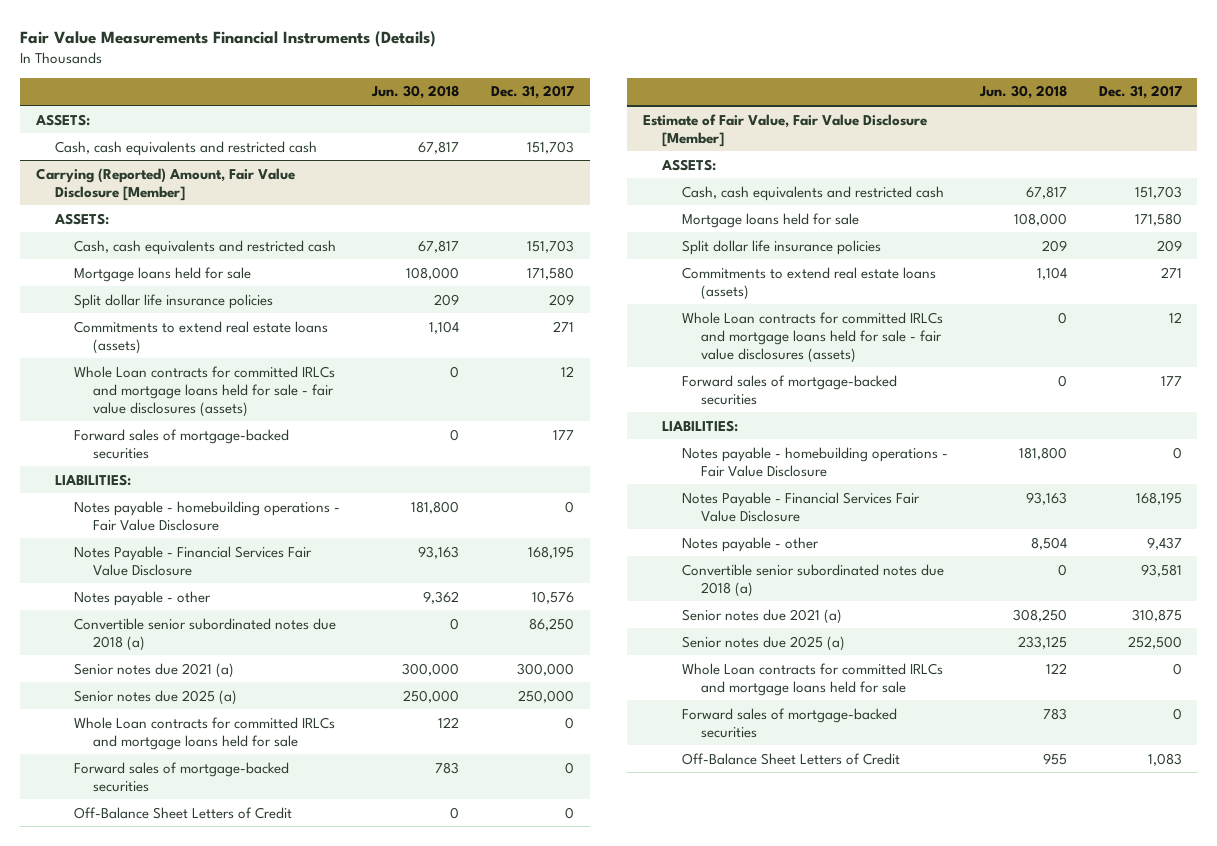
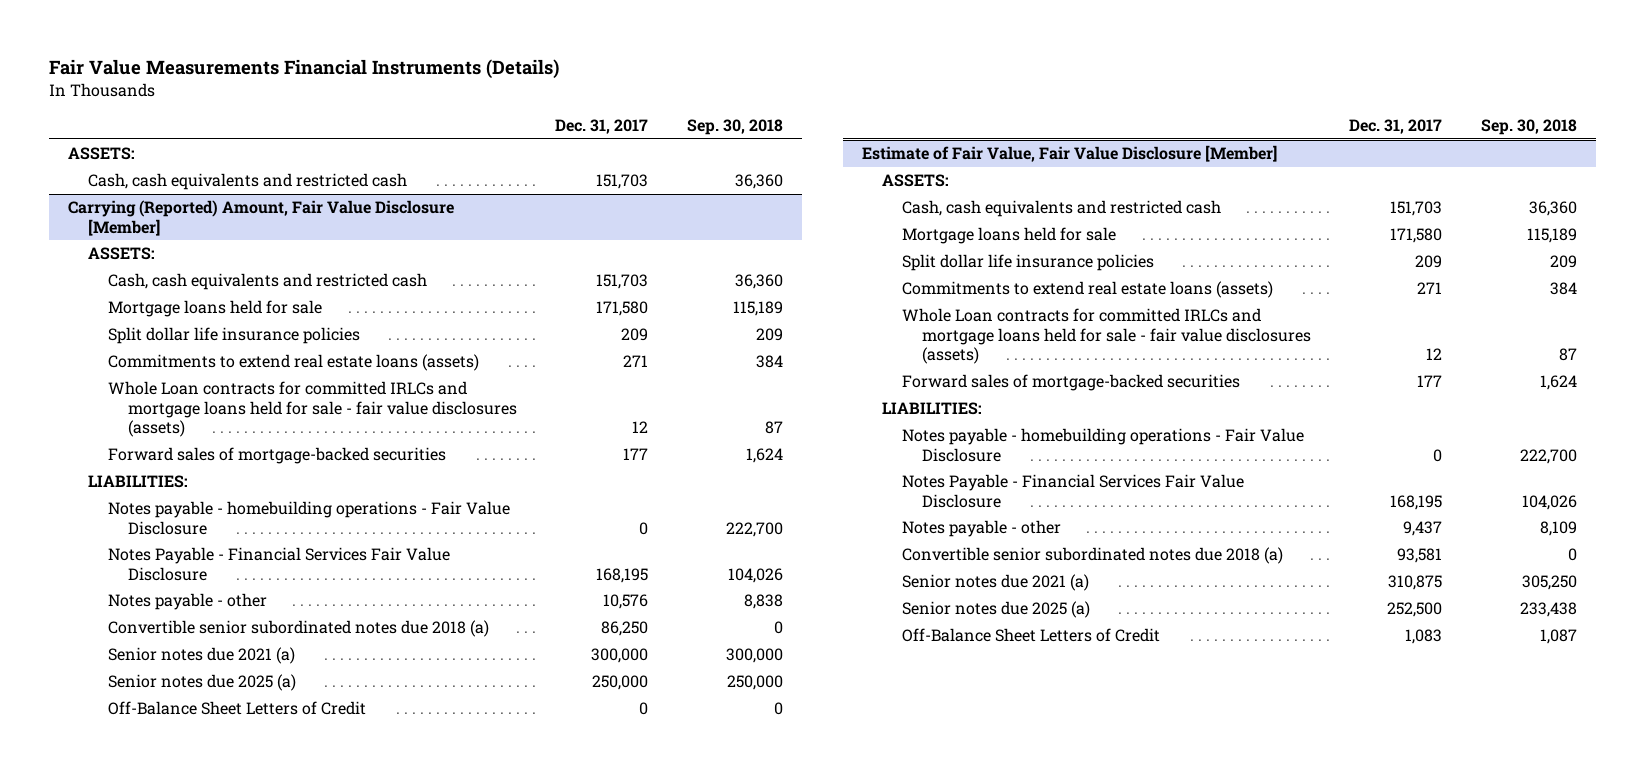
[371,85,460,100] Jun. 30, 2018 -> none
none -> [686,119,783,136] Sep. 30, 2018
[74,716,336,750] Whole Loan contracts for committed IRLCs and mortgage loans held for sale -> none
[74,761,290,792] Forward sales of mortgage-backed securities -> none
[681,662,943,696] Whole Loan contracts for committed IRLCs and mortgage loans held for sale -> none
[681,707,897,738] Forward sales of mortgage-backed securities -> none

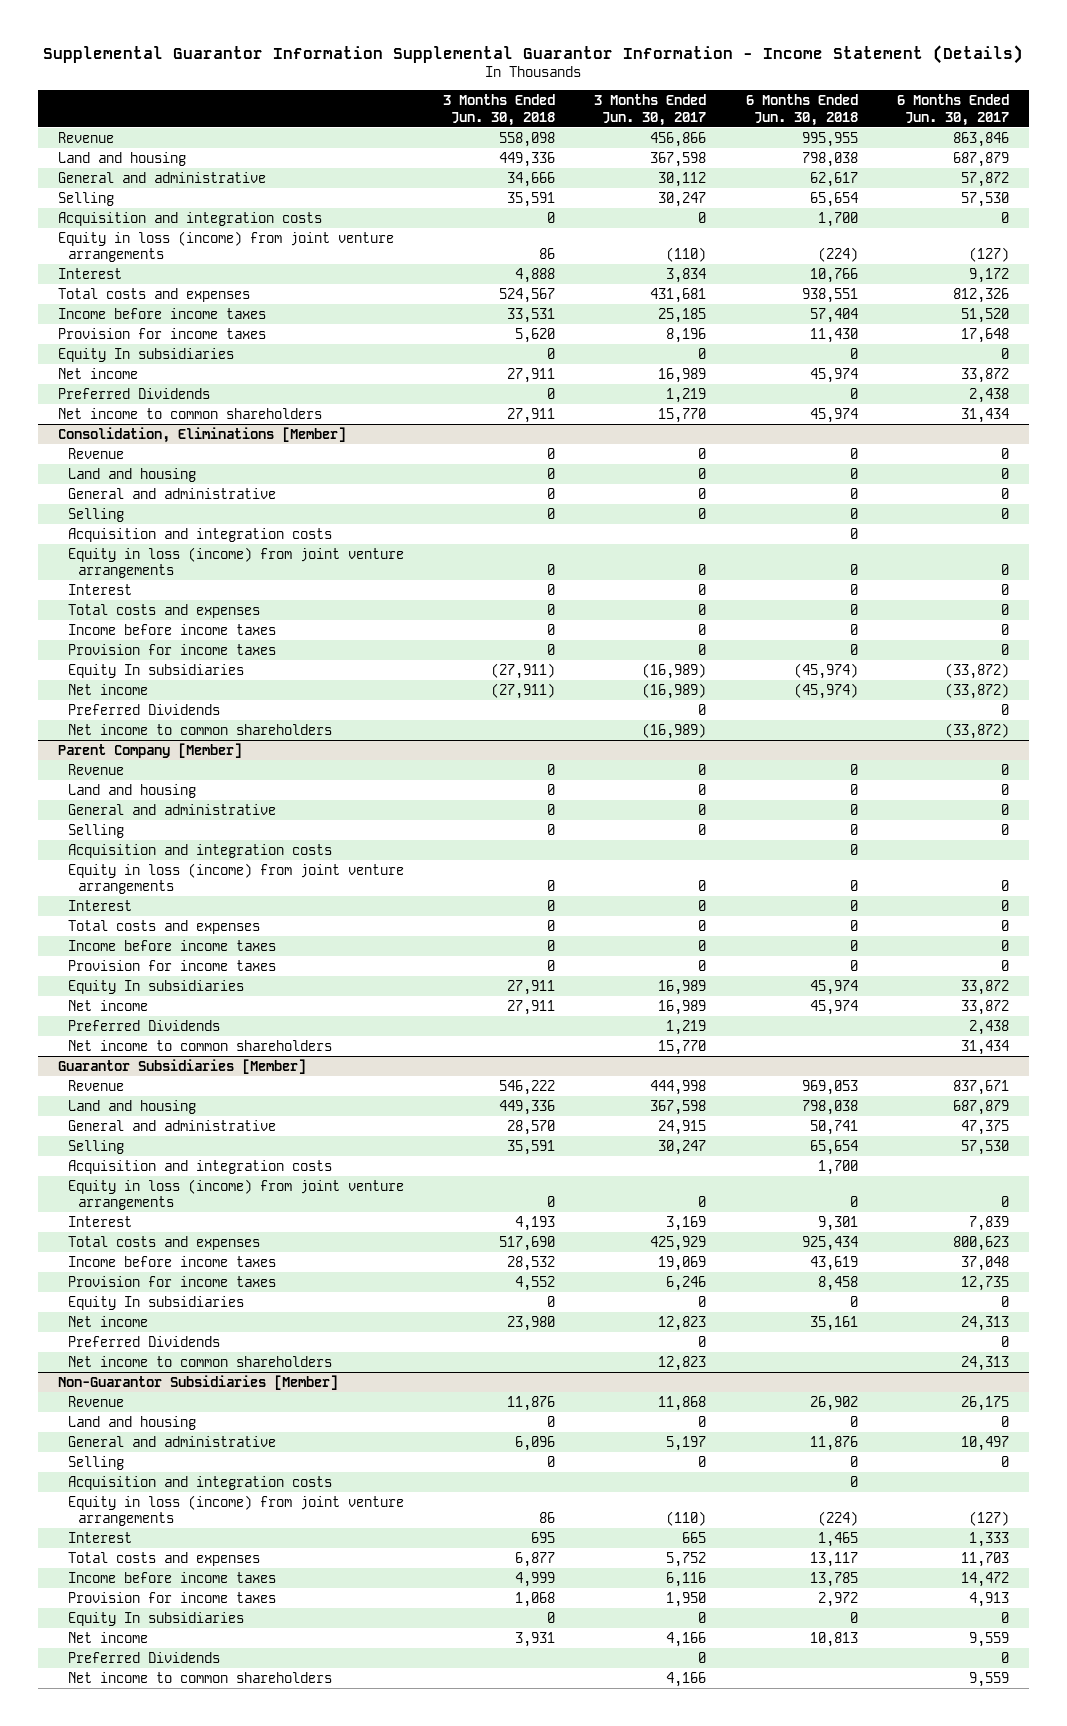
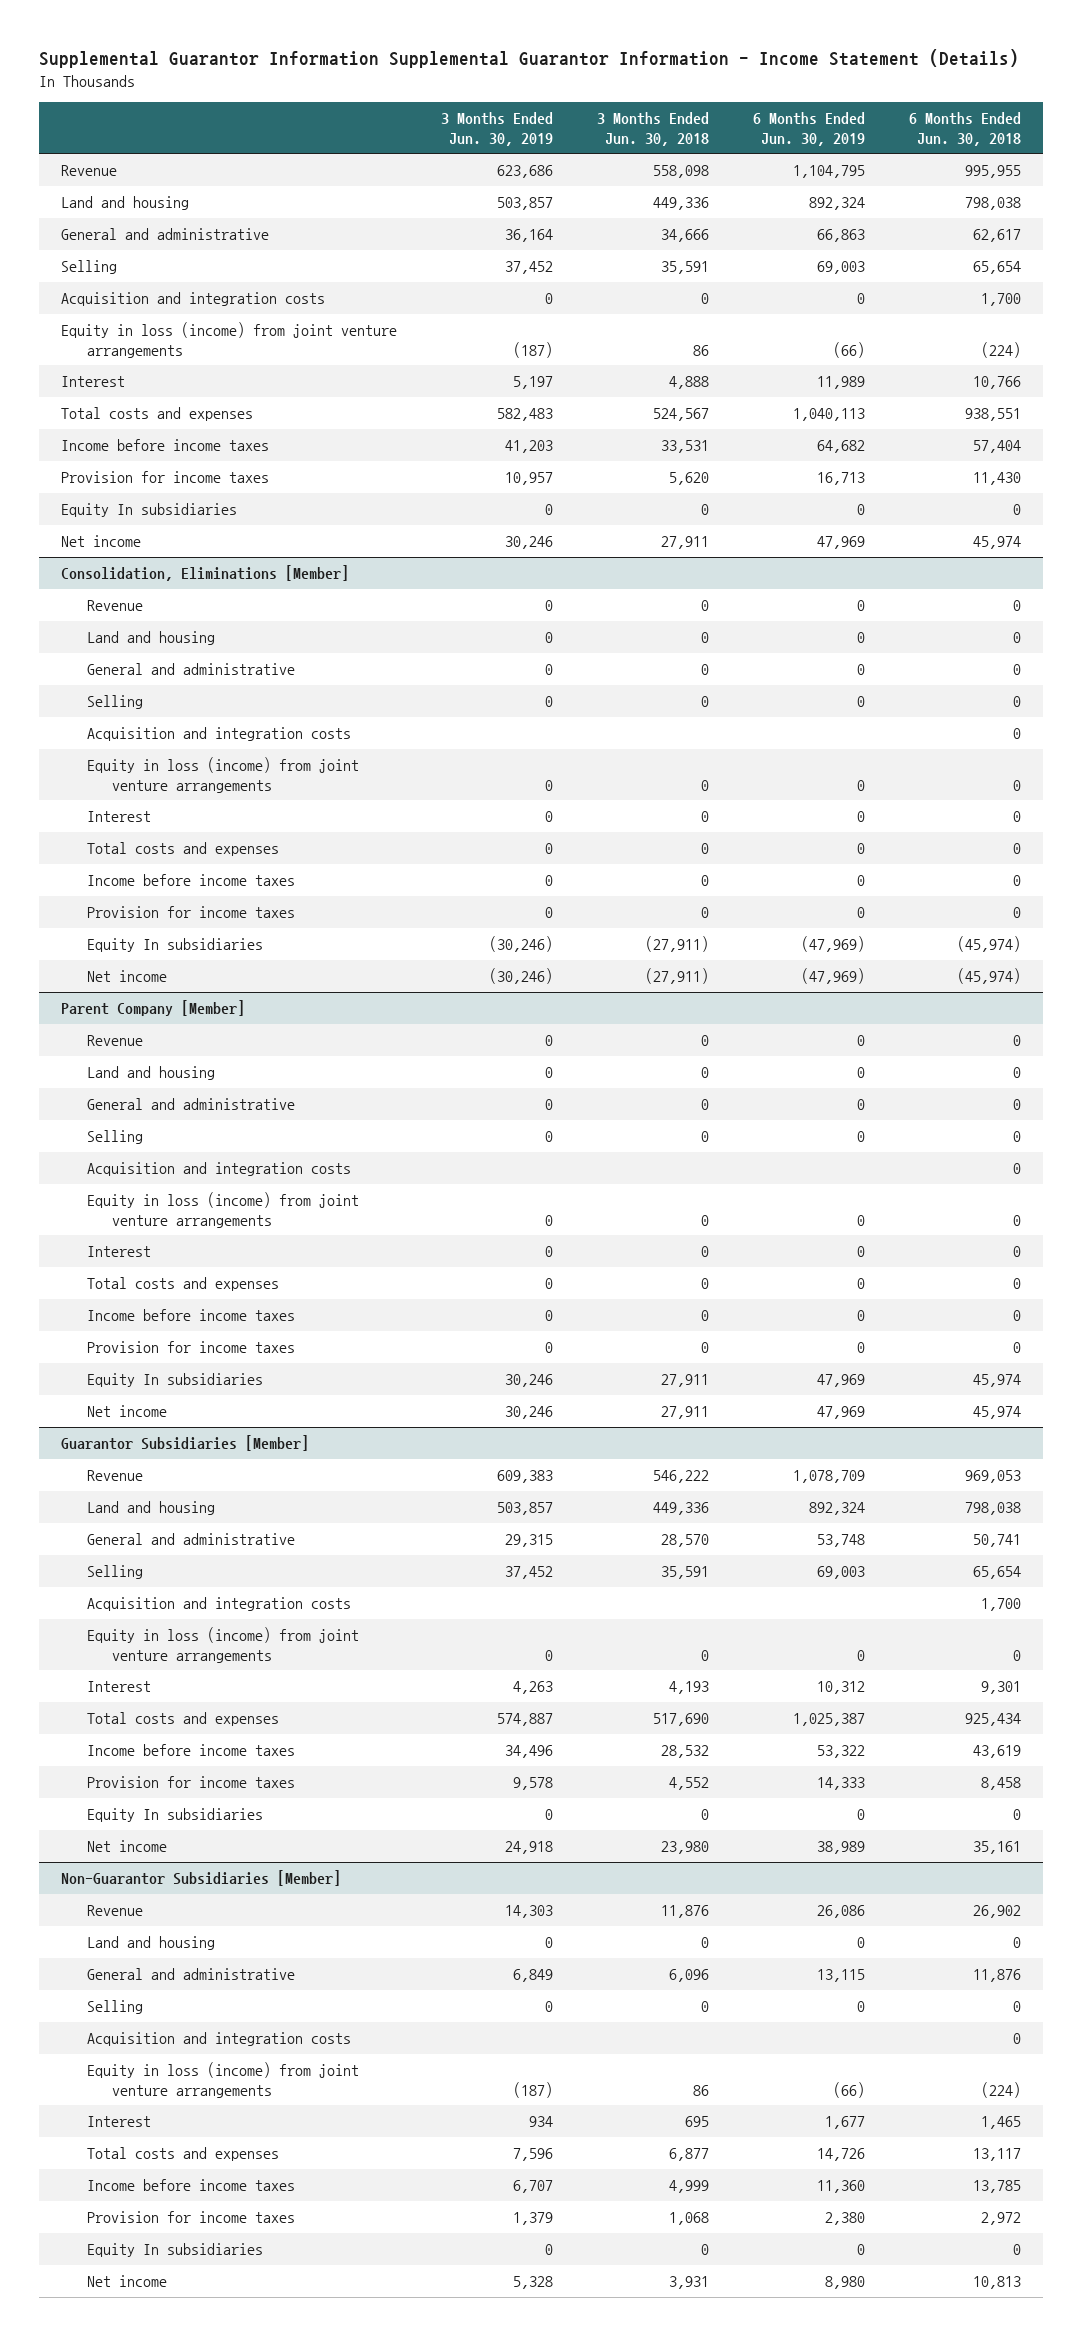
[594,94,707,126] 3 Months Ended Jun. 30, 2017 -> none
[897,94,1010,126] 6 Months Ended Jun. 30, 2017 -> none
none -> [441,111,554,146] 3 Months Ended Jun. 30, 2019
none -> [753,111,866,146] 6 Months Ended Jun. 30, 2019
[57,387,210,399] Preferred Dividends -> none
[57,407,322,419] Net income to common shareholders -> none
[67,703,220,715] Preferred Dividends -> none
[67,723,332,735] Net income to common shareholders -> none
[67,1019,220,1031] Preferred Dividends -> none
[67,1039,332,1051] Net income to common shareholders -> none
[67,1335,220,1347] Preferred Dividends -> none
[67,1355,332,1367] Net income to common shareholders -> none
[67,1651,220,1663] Preferred Dividends -> none
[67,1671,332,1683] Net income to common shareholders -> none

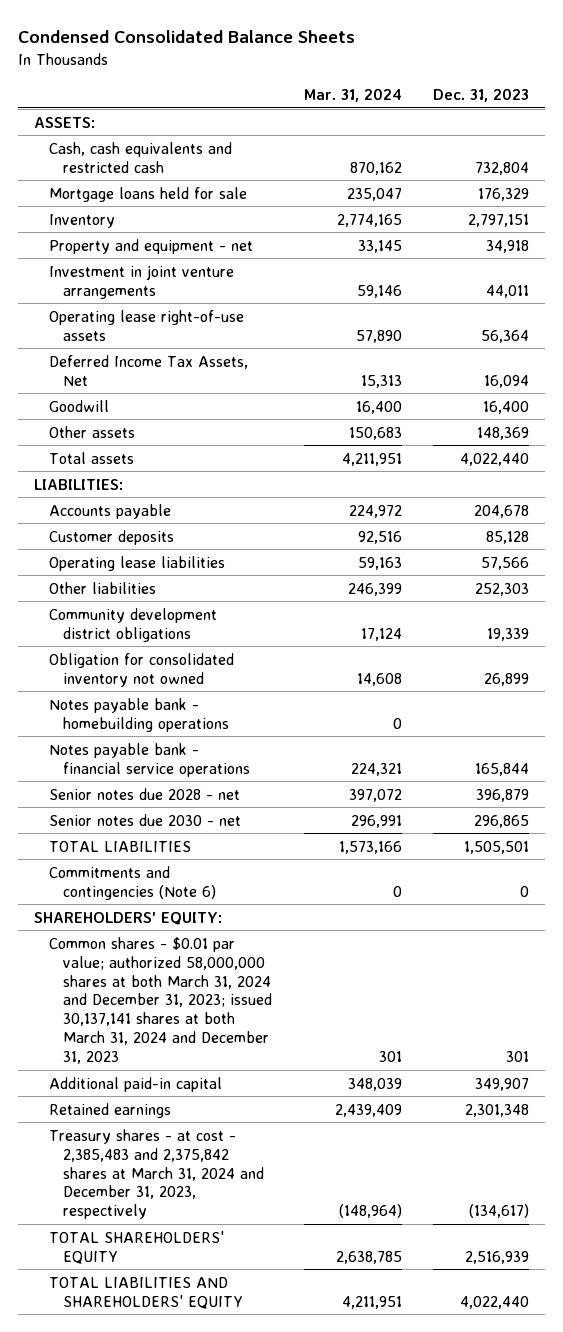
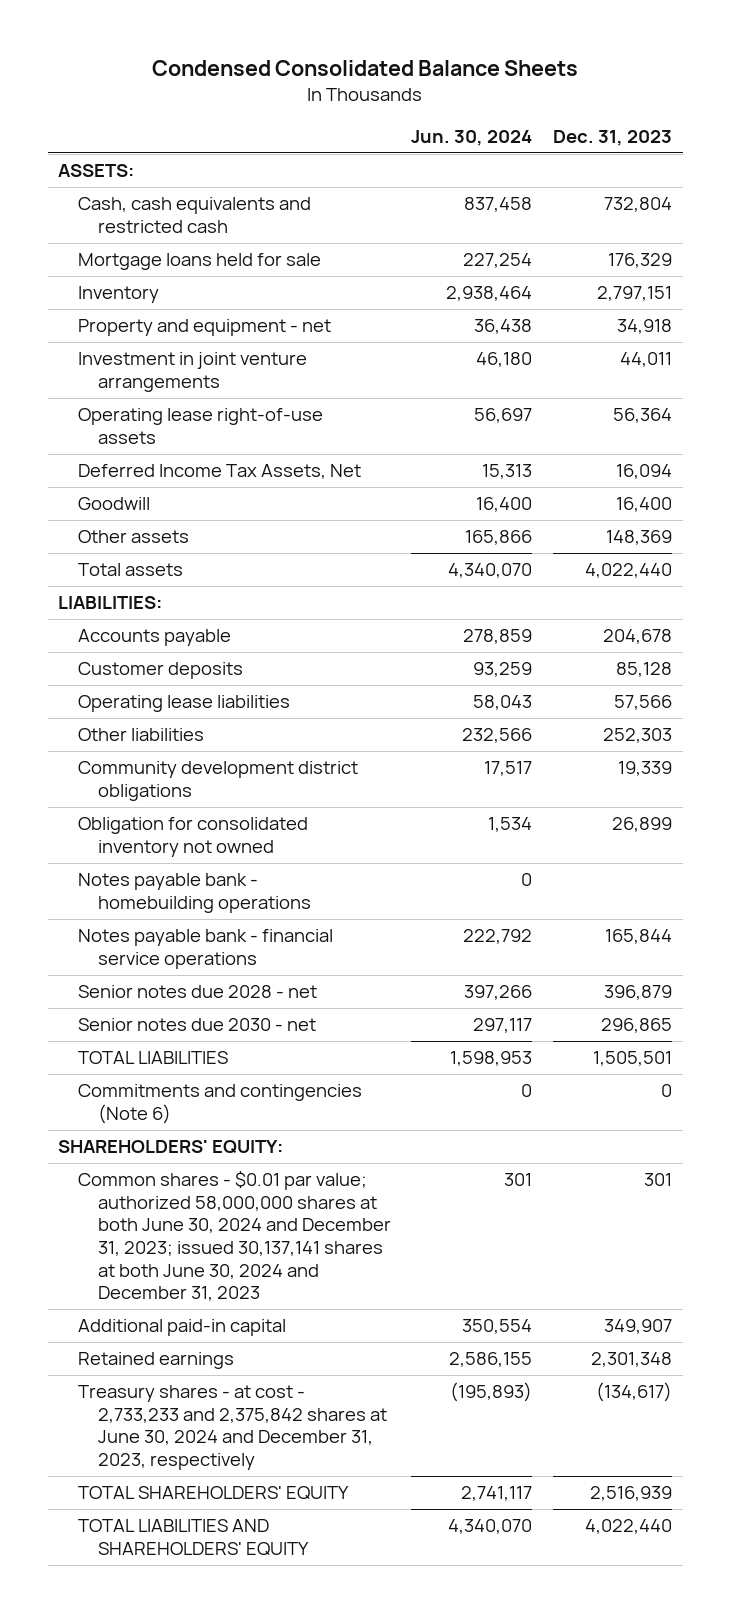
[303,87,402,102] Mar. 31, 2024 -> none
none -> [411,130,533,147] Jun. 30, 2024
[48,936,273,1065] Common shares - $0.01 par value; authorized 58,000,000 shares at both March 31, 2024 and December 31, 2023; issued 30,137,141 shares at both March 31, 2024 and December 31, 2023 -> [77,1171,391,1302] Common shares - $0.01 par value; authorized 58,000,000 shares at both June 30, 2024 and December 31, 2023; issued 30,137,141 shares at both June 30, 2024 and December 31, 2023
[48,1128,265,1220] Treasury shares - at cost - 2,385,483 and 2,375,842 shares at March 31, 2024 and December 31, 2023, respectively -> [77,1385,387,1470] Treasury shares - at cost - 2,733,233 and 2,375,842 shares at June 30, 2024 and December 31, 2023, respectively

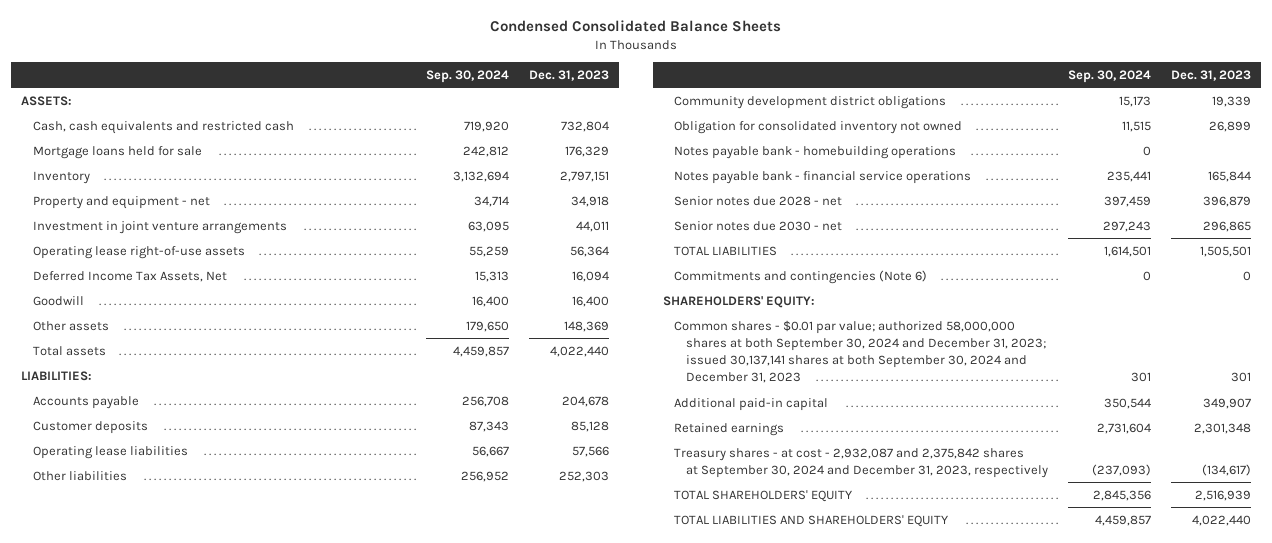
[411,130,533,147] Jun. 30, 2024 -> none
none -> [426,70,510,84] Sep. 30, 2024
[77,1171,391,1302] Common shares - $0.01 par value; authorized 58,000,000 shares at both June 30, 2024 and December 31, 2023; issued 30,137,141 shares at both June 30, 2024 and December 31, 2023 -> [674,319,1047,384] Common shares - $0.01 par value; authorized 58,000,000 shares at both September 30, 2024 and December 31, 2023; issued 30,137,141 shares at both September 30, 2024 and December 31, 2023
[77,1385,387,1470] Treasury shares - at cost - 2,733,233 and 2,375,842 shares at June 30, 2024 and December 31, 2023, respectively -> [674,447,1049,478] Treasury shares - at cost - 2,932,087 and 2,375,842 shares at September 30, 2024 and December 31, 2023, respectively

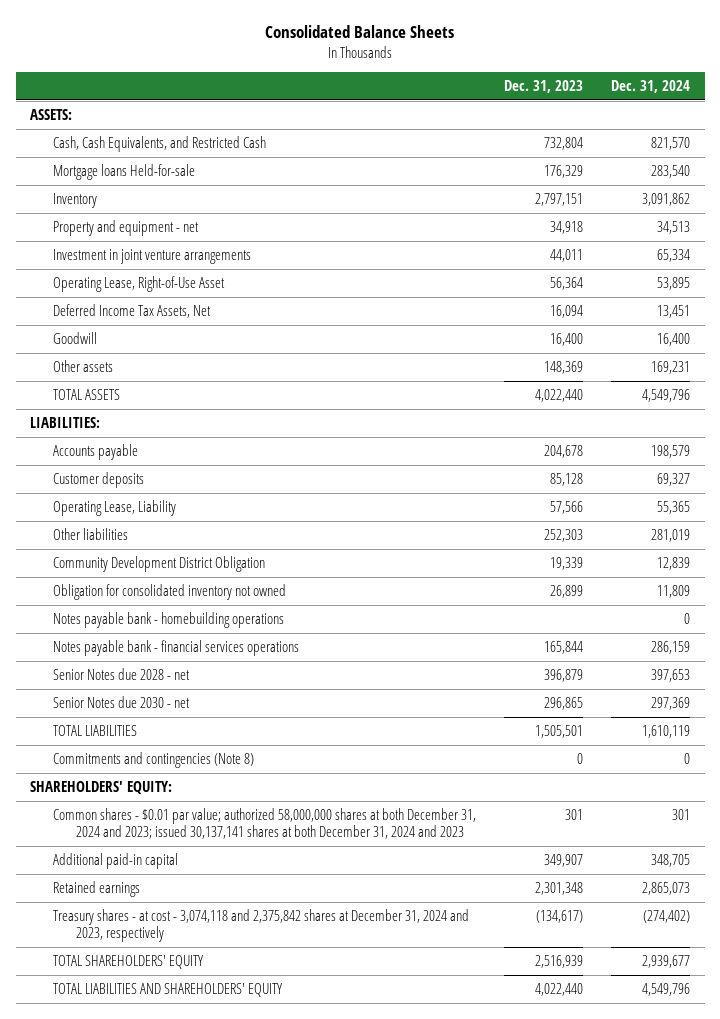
[490,20,782,33] Condensed Consolidated Balance Sheets -> [265,25,455,39] Consolidated Balance Sheets
[426,70,510,84] Sep. 30, 2024 -> none
none -> [611,80,691,94] Dec. 31, 2024
[32,120,294,134] Cash, cash equivalents and restricted cash -> [52,136,266,153] Cash, Cash Equivalents, and Restricted Cash
[32,145,202,159] Mortgage loans held for sale -> [52,164,195,181] Mortgage loans Held-for-sale
[32,245,245,259] Operating lease right-of-use assets -> [52,276,225,293] Operating Lease, Right-of-Use Asset
[32,345,106,356] Total assets -> [52,389,120,401] TOTAL ASSETS
[32,445,188,459] Operating lease liabilities -> [52,500,176,517] Operating Lease, Liability
[674,95,947,109] Community development district obligations -> [52,556,265,573] Community Development District Obligation
[674,170,972,184] Notes payable bank - financial service operations -> [52,640,299,657] Notes payable bank - financial services operations
[674,195,843,206] Senior notes due 2028 - net -> [52,668,190,681] Senior Notes due 2028 - net
[674,220,843,231] Senior notes due 2030 - net -> [52,696,190,709] Senior Notes due 2030 - net
[674,269,928,284] Commitments and contingencies (Note 6) -> [52,752,254,769] Commitments and contingencies (Note 8)
[674,319,1047,384] Common shares - $0.01 par value; authorized 58,000,000 shares at both September 30, 2024 and December 31, 2023; issued 30,137,141 shares at both September 30, 2024 and December 31, 2023 -> [52,808,476,839] Common shares - $0.01 par value; authorized 58,000,000 shares at both December 31, 2024 and 2023; issued 30,137,141 shares at both December 31, 2024 and 2023
[674,447,1049,478] Treasury shares - at cost - 2,932,087 and 2,375,842 shares at September 30, 2024 and December 31, 2023, respectively -> [52,909,469,942] Treasury shares - at cost - 3,074,118 and 2,375,842 shares at December 31, 2024 and 2023, respectively

